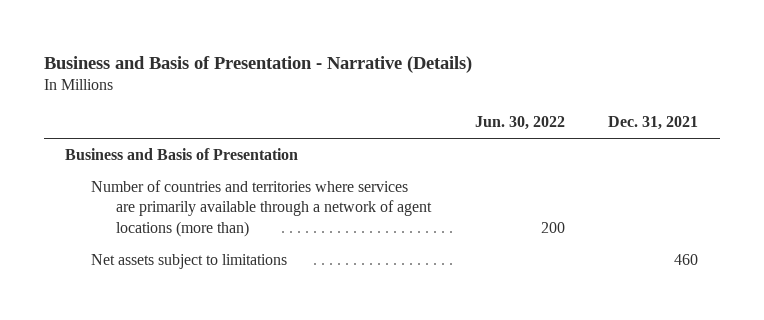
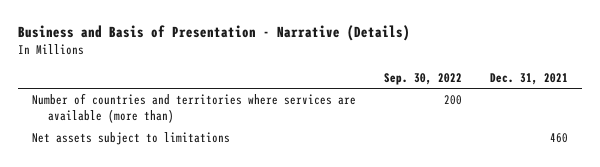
[474,116,565,131] Jun. 30, 2022 -> none
none -> [384,72,463,85] Sep. 30, 2022
[65,148,299,161] Business and Basis of Presentation -> none
[90,180,433,237] Number of countries and territories where services are primarily available through a network of agent locations (more than) -> [32,93,357,124] Number of countries and territories where services are available (more than)

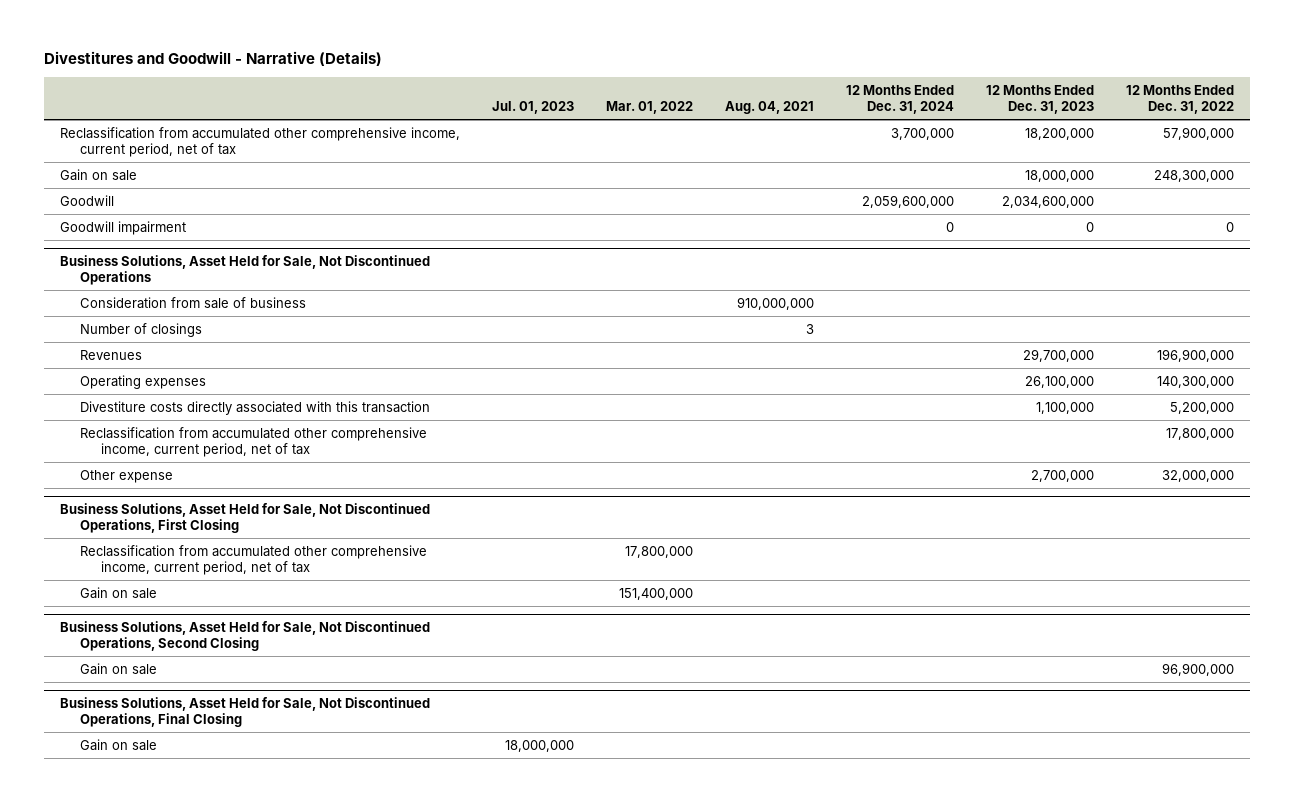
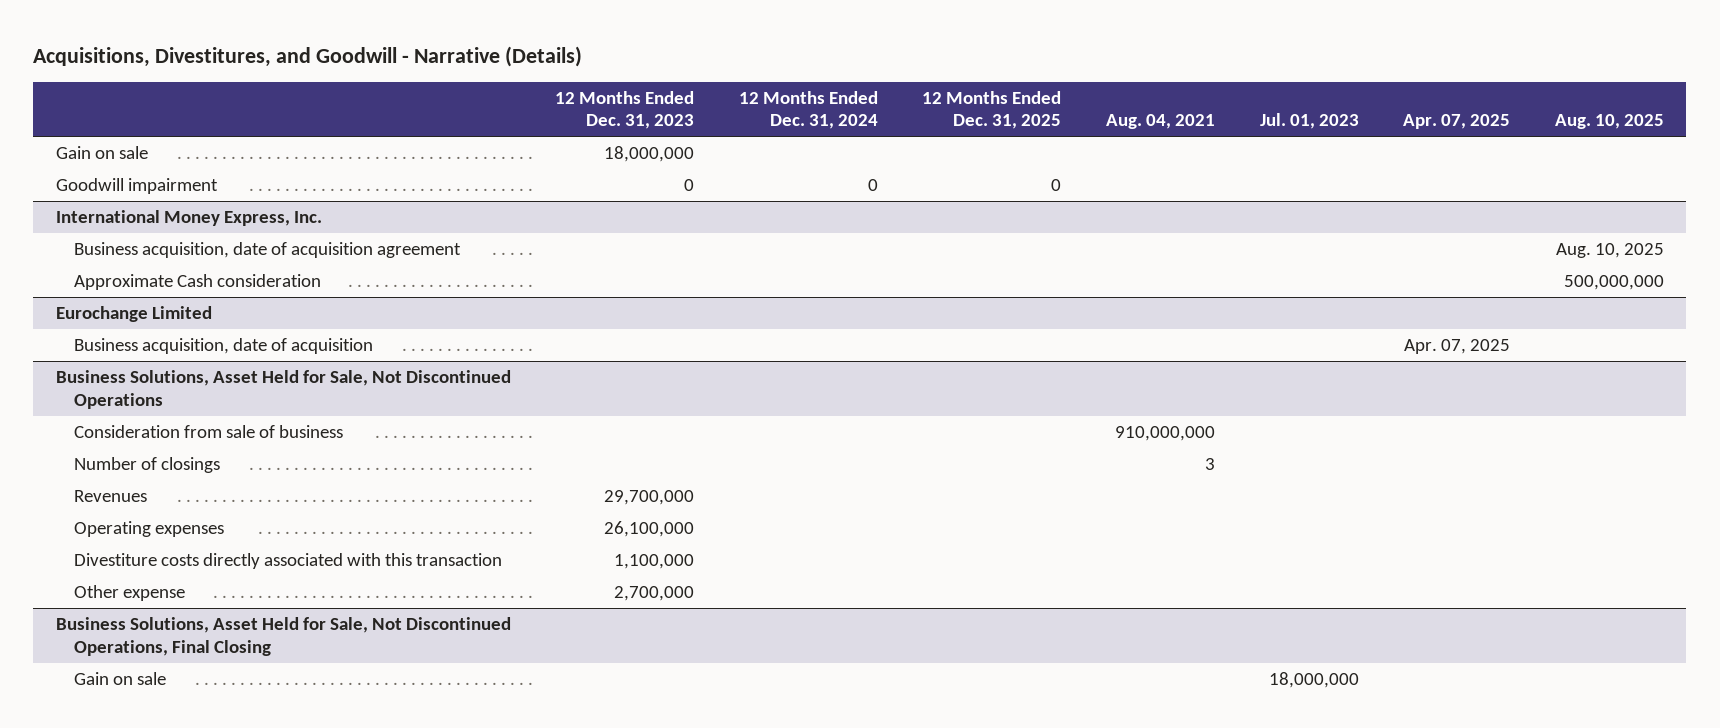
[43,50,382,66] Divestitures and Goodwill - Narrative (Details) -> [33,45,583,67] Acquisitions, Divestitures, and Goodwill - Narrative (Details)
[605,100,693,114] Mar. 01, 2022 -> none
[1125,84,1234,114] 12 Months Ended Dec. 31, 2022 -> none
none -> [922,91,1062,130] 12 Months Ended Dec. 31, 2025
none -> [1403,114,1511,130] Apr. 07, 2025
none -> [1554,114,1664,130] Aug. 10, 2025
[59,126,460,157] Reclassification from accumulated other comprehensive income, current period, net of tax -> none
[59,194,114,206] Goodwill -> none
none -> [55,210,322,227] International Money Express, Inc.
none -> [74,242,462,259] Business acquisition, date of acquisition agreement
none -> [74,274,322,291] Approximate Cash consideration
none -> [55,306,212,323] Eurochange Limited
none -> [74,338,374,355] Business acquisition, date of acquisition
[80,426,428,457] Reclassification from accumulated other comprehensive income, current period, net of tax -> none
[59,502,430,533] Business Solutions, Asset Held for Sale, Not Discontinued Operations, First Closing -> none
[80,544,428,575] Reclassification from accumulated other comprehensive income, current period, net of tax -> none
[80,586,158,599] Gain on sale -> none
[59,620,430,651] Business Solutions, Asset Held for Sale, Not Discontinued Operations, Second Closing -> none
[80,662,158,675] Gain on sale -> none

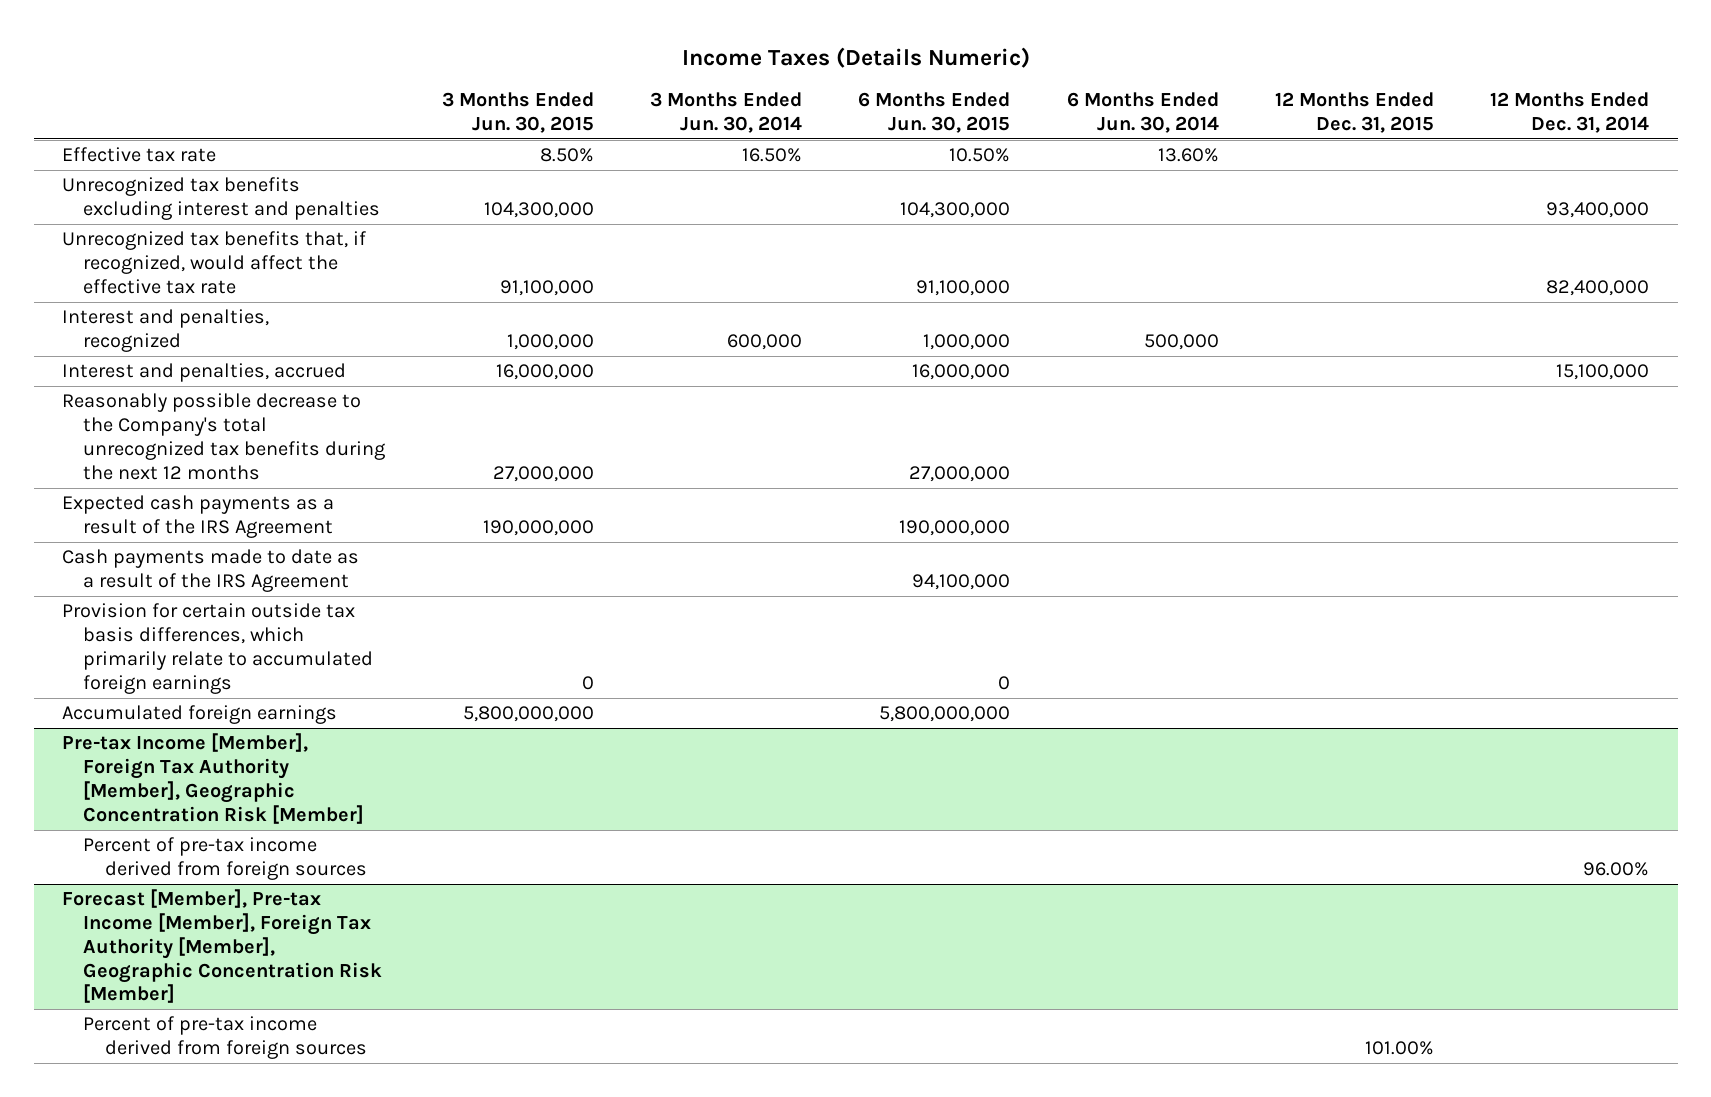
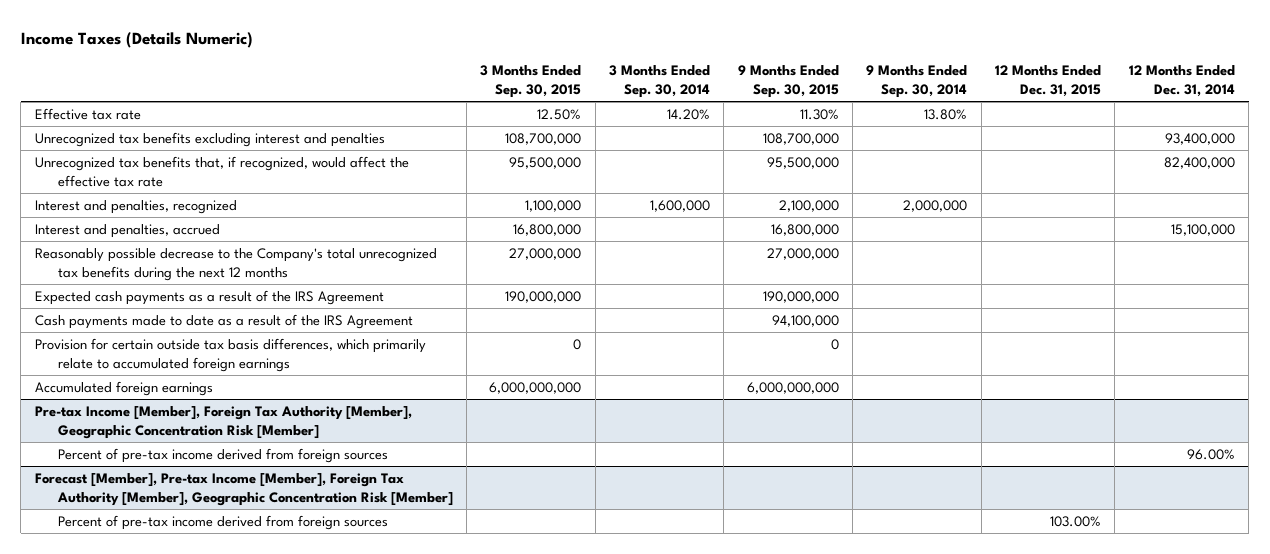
[441,92,594,133] 3 Months Ended Jun. 30, 2015 -> none
[650,92,803,133] 3 Months Ended Jun. 30, 2014 -> none
[858,92,1011,133] 6 Months Ended Jun. 30, 2015 -> none
[1066,92,1219,133] 6 Months Ended Jun. 30, 2014 -> none
none -> [480,65,582,98] 3 Months Ended Sep. 30, 2015
none -> [609,65,711,98] 3 Months Ended Sep. 30, 2014
none -> [737,65,839,98] 9 Months Ended Sep. 30, 2015
none -> [866,65,968,98] 9 Months Ended Sep. 30, 2014
[1365,1041,1435,1056] 101.00% -> [1050,515,1102,527] 103.00%

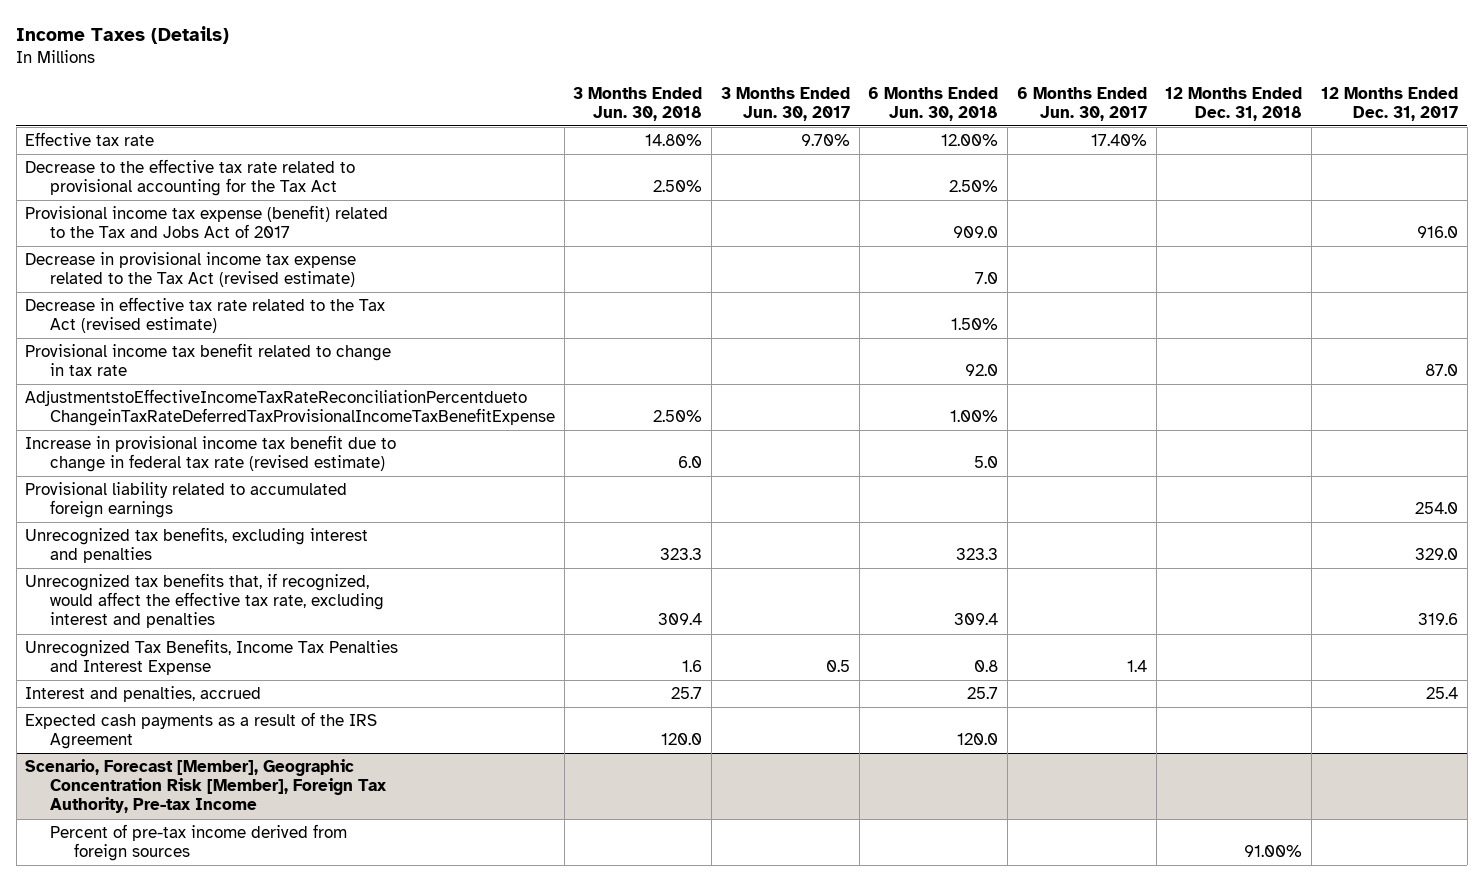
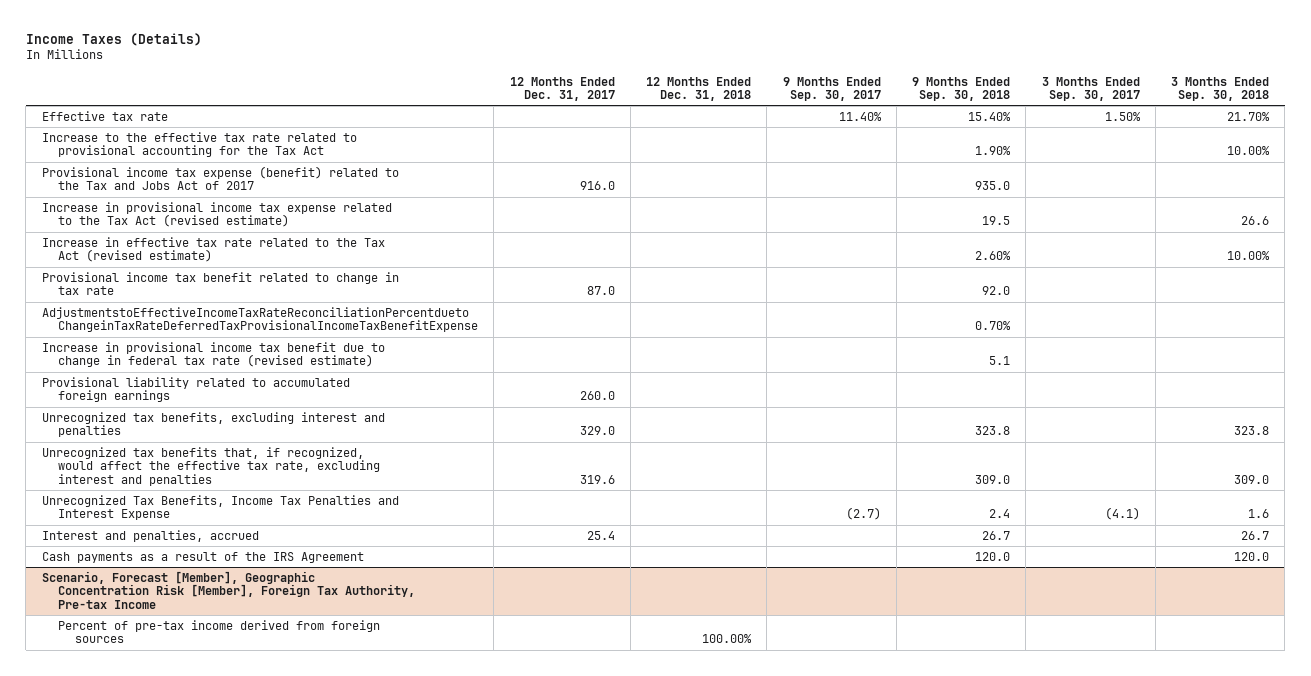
[573,86,703,121] 3 Months Ended Jun. 30, 2018 -> none
[720,86,850,121] 3 Months Ended Jun. 30, 2017 -> none
[868,86,999,121] 6 Months Ended Jun. 30, 2018 -> none
[1016,86,1147,121] 6 Months Ended Jun. 30, 2017 -> none
none -> [782,76,881,101] 9 Months Ended Sep. 30, 2017
none -> [912,76,1011,101] 9 Months Ended Sep. 30, 2018
none -> [1041,76,1140,101] 3 Months Ended Sep. 30, 2017
none -> [1171,76,1270,101] 3 Months Ended Sep. 30, 2018
[25,159,356,197] Decrease to the effective tax rate related to provisional accounting for the Tax Act -> [41,131,357,158] Increase to the effective tax rate related to provisional accounting for the Tax Act
[25,252,357,288] Decrease in provisional income tax expense related to the Tax Act (revised estimate) -> [41,201,392,228] Increase in provisional income tax expense related to the Tax Act (revised estimate)
[25,297,386,334] Decrease in effective tax rate related to the Tax Act (revised estimate) -> [41,236,385,263] Increase in effective tax rate related to the Tax Act (revised estimate)
[1414,502,1458,515] 254.0 -> [579,391,615,401] 260.0
[25,712,378,750] Expected cash payments as a result of the IRS Agreement -> [41,551,364,563] Cash payments as a result of the IRS Agreement
[1244,845,1303,858] 91.00% -> [702,634,753,644] 100.00%

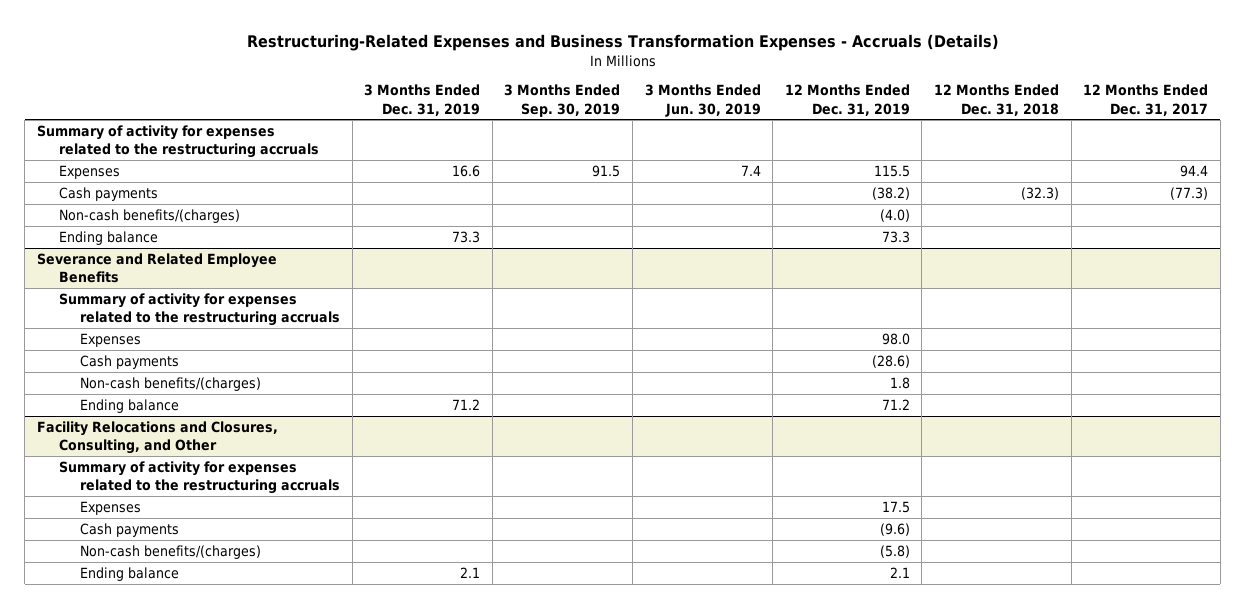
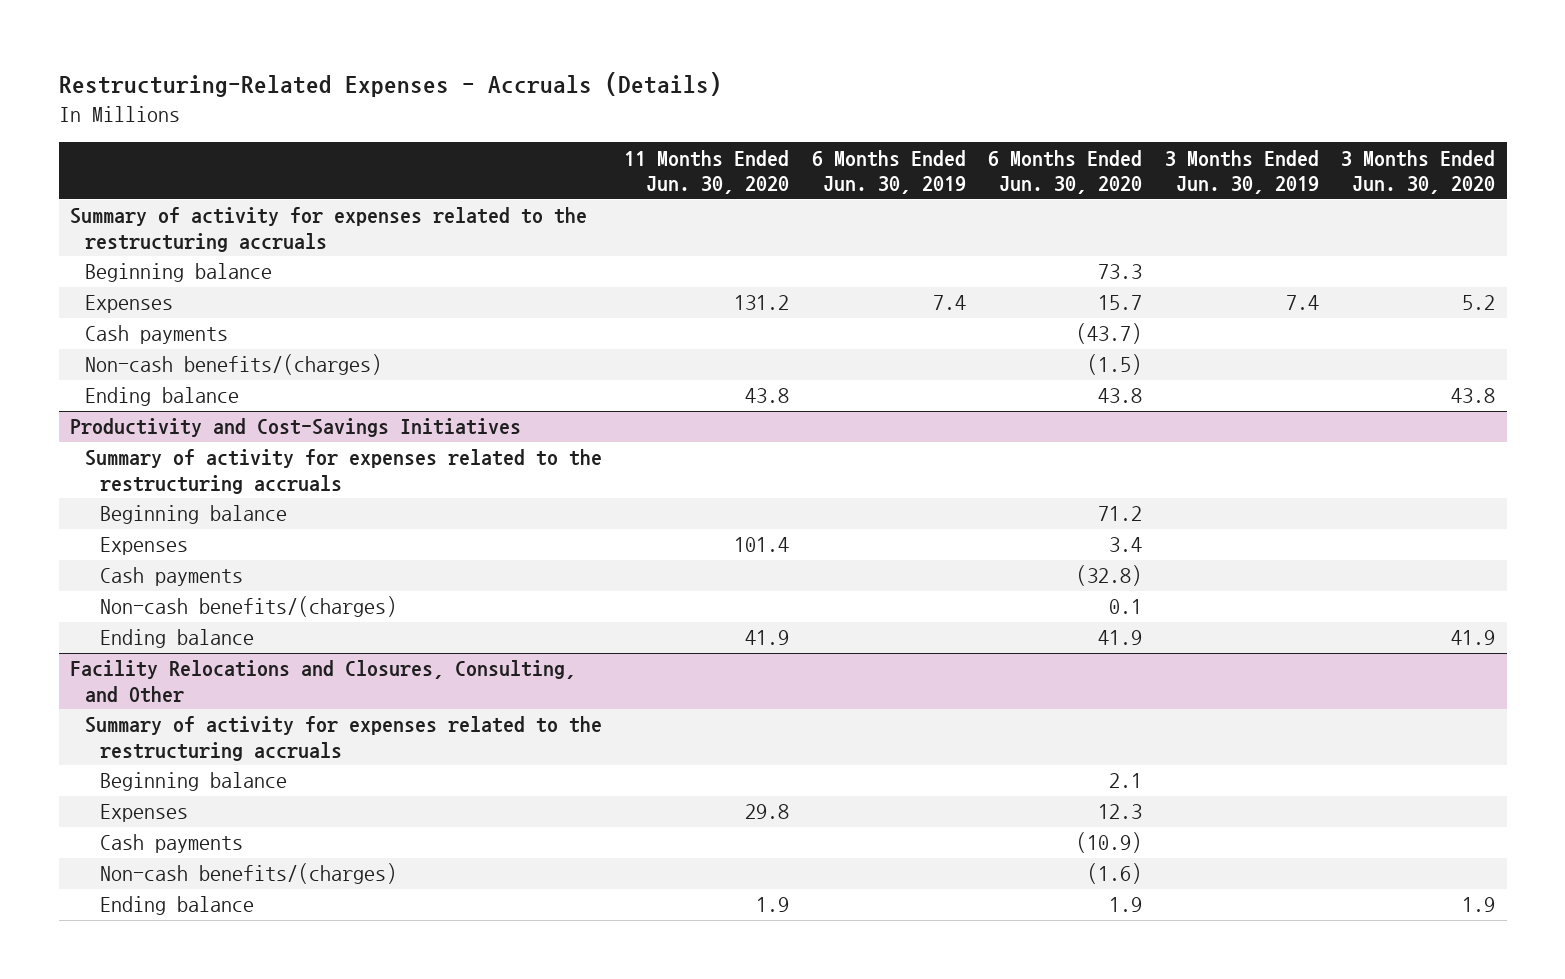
[246,33,999,51] Restructuring-Related Expenses and Business Transformation Expenses - Accruals (Details) -> [58,71,722,97] Restructuring-Related Expenses - Accruals (Details)
[364,84,481,116] 3 Months Ended Dec. 31, 2019 -> none
[504,84,621,117] 3 Months Ended Sep. 30, 2019 -> none
[784,84,910,116] 12 Months Ended Dec. 31, 2019 -> none
[933,84,1059,116] 12 Months Ended Dec. 31, 2018 -> none
[1083,84,1209,116] 12 Months Ended Dec. 31, 2017 -> none
none -> [624,149,790,194] 11 Months Ended Jun. 30, 2020
none -> [811,149,966,194] 6 Months Ended Jun. 30, 2019
none -> [988,149,1143,194] 6 Months Ended Jun. 30, 2020
none -> [1341,149,1496,194] 3 Months Ended Jun. 30, 2020
none -> [85,263,273,283] Beginning balance
[37,252,278,284] Severance and Related Employee Benefits -> [70,418,522,438] Productivity and Cost-Savings Initiatives
none -> [99,505,287,525] Beginning balance
none -> [99,772,287,792] Beginning balance

